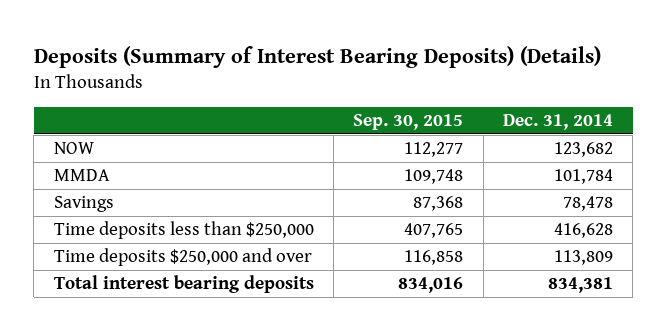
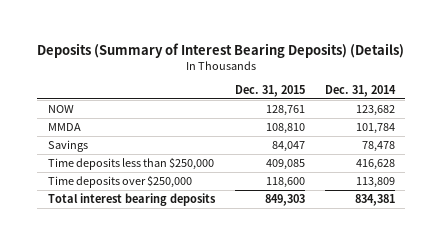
[353,114,464,131] Sep. 30, 2015 -> none
none -> [234,84,305,97] Dec. 31, 2015
[53,248,312,267] Time deposits $250,000 and over -> [47,174,192,188] Time deposits over $250,000

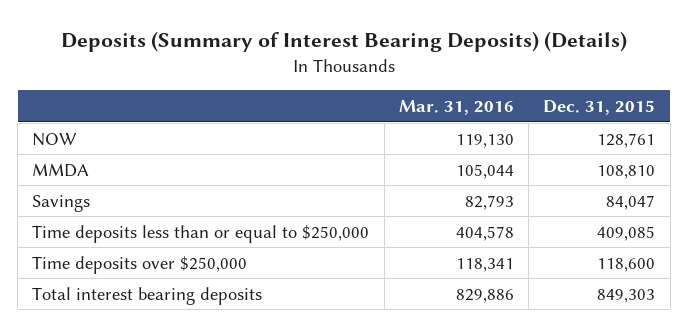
[324,84,396,97] Dec. 31, 2014 -> none
none -> [398,100,514,116] Mar. 31, 2016
[47,156,214,170] Time deposits less than $250,000 -> [32,224,370,243] Time deposits less than or equal to $250,000

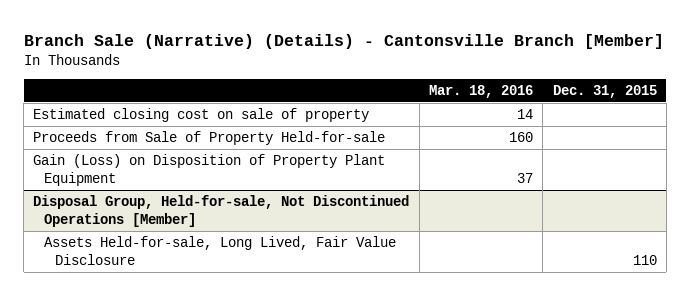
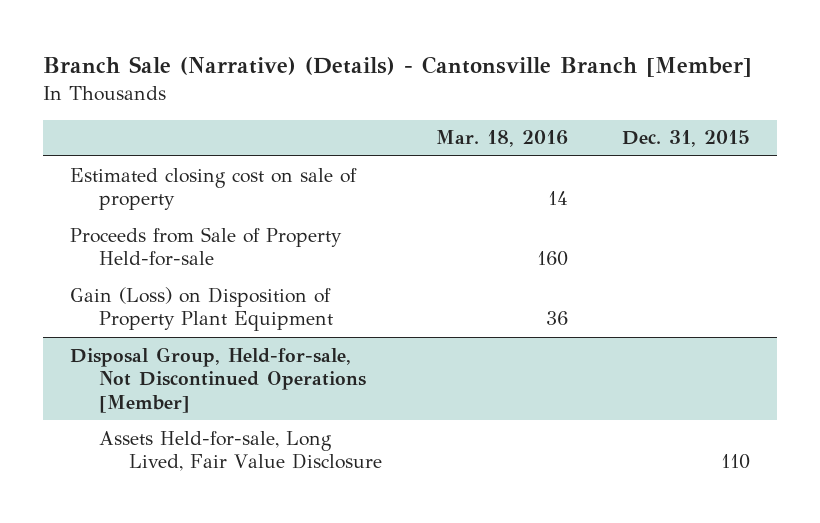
[517,173,534,184] 37 -> [545,311,568,326] 36

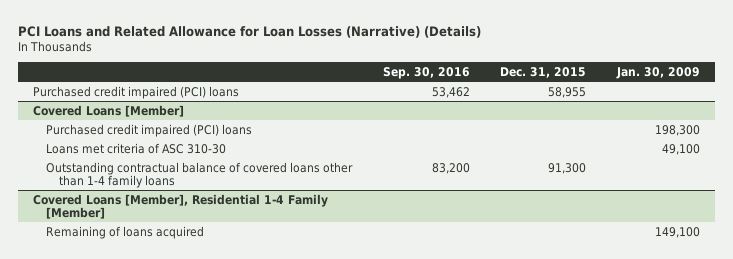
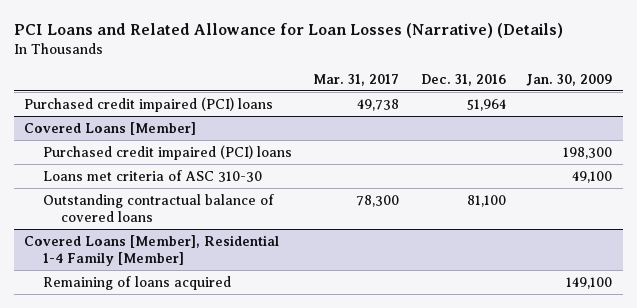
[382,66,470,79] Sep. 30, 2016 -> none
[500,66,587,78] Dec. 31, 2015 -> none
none -> [313,73,400,86] Mar. 31, 2017
none -> [420,73,506,86] Dec. 31, 2016
[46,161,354,188] Outstanding contractual balance of covered loans other than 1-4 family loans -> [42,193,274,222] Outstanding contractual balance of covered loans

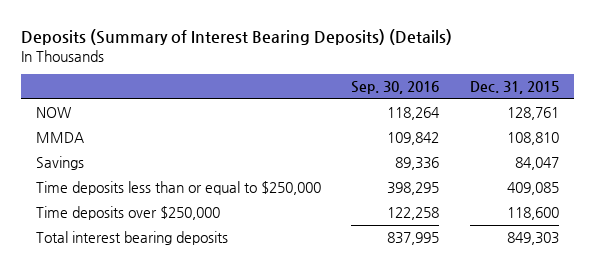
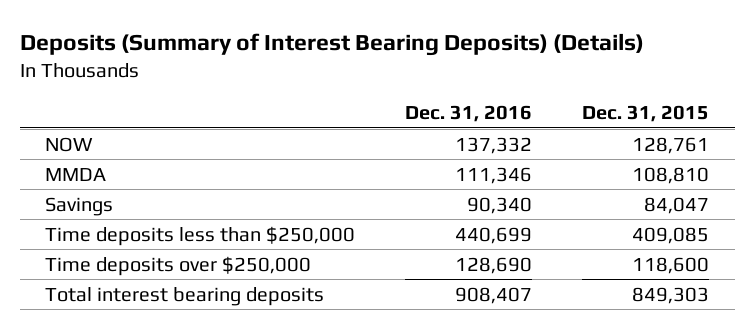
[351,81,440,95] Sep. 30, 2016 -> none
none -> [405,104,533,122] Dec. 31, 2016
[36,181,322,196] Time deposits less than or equal to $250,000 -> [44,225,355,246] Time deposits less than $250,000

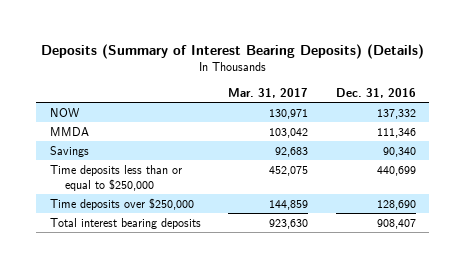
[582,104,710,122] Dec. 31, 2015 -> none
none -> [228,88,309,99] Mar. 31, 2017
[44,225,355,246] Time deposits less than $250,000 -> [49,164,182,191] Time deposits less than or equal to $250,000

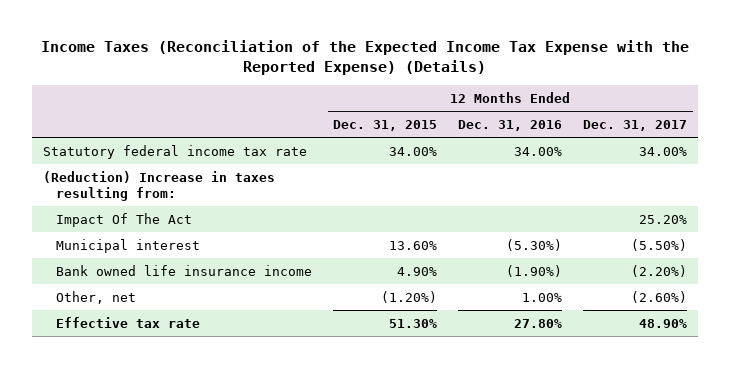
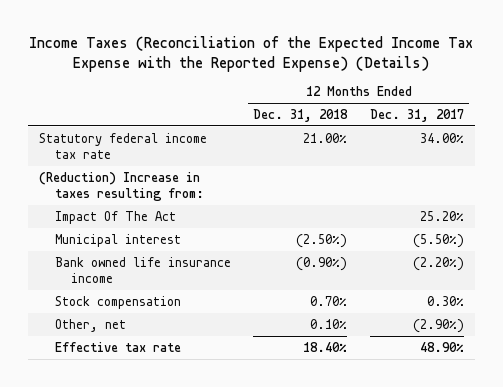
[332,119,437,131] Dec. 31, 2015 -> none
[458,119,563,131] Dec. 31, 2016 -> none
none -> [253,109,349,123] Dec. 31, 2018
none -> [54,295,181,309] Stock compensation
[631,290,688,303] (2.60%) -> [412,318,464,333] (2.90%)

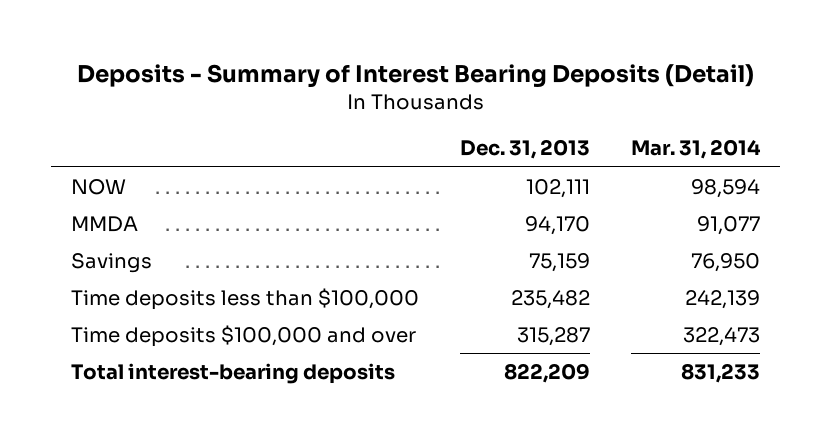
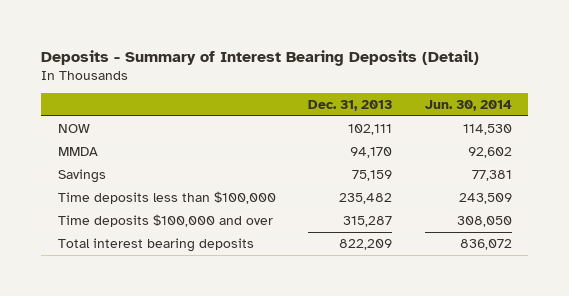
[631,139,762,160] Mar. 31, 2014 -> none
none -> [424,100,512,112] Jun. 30, 2014
[71,362,396,384] Total interest-bearing deposits -> [57,237,254,252] Total interest bearing deposits

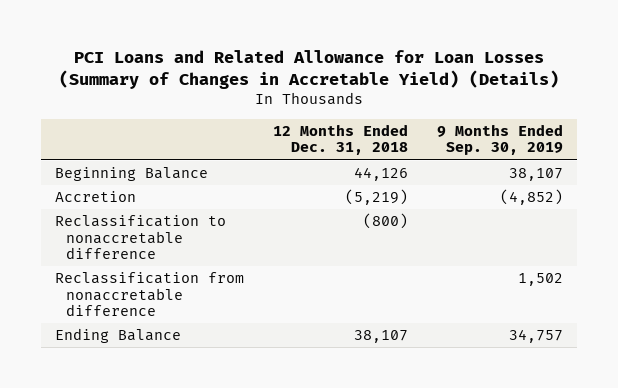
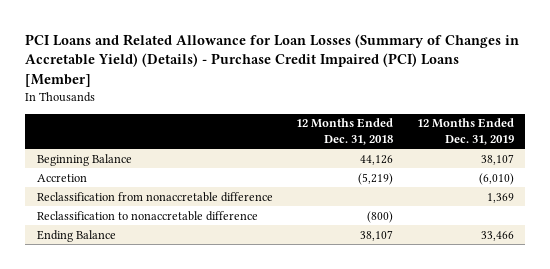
[58,49,559,90] PCI Loans and Related Allowance for Loan Losses (Summary of Changes in Accretable Yield) (Details) -> [25,33,520,88] PCI Loans and Related Allowance for Loan Losses (Summary of Changes in Accretable Yield) (Details) - Purchase Credit Impaired (PCI) Loans [Member]
[436,123,563,156] 9 Months Ended Sep. 30, 2019 -> none
none -> [416,118,514,145] 12 Months Ended Dec. 31, 2019
[55,215,227,260] Reclassification to nonaccretable difference -> [36,210,258,221] Reclassification to nonaccretable difference

